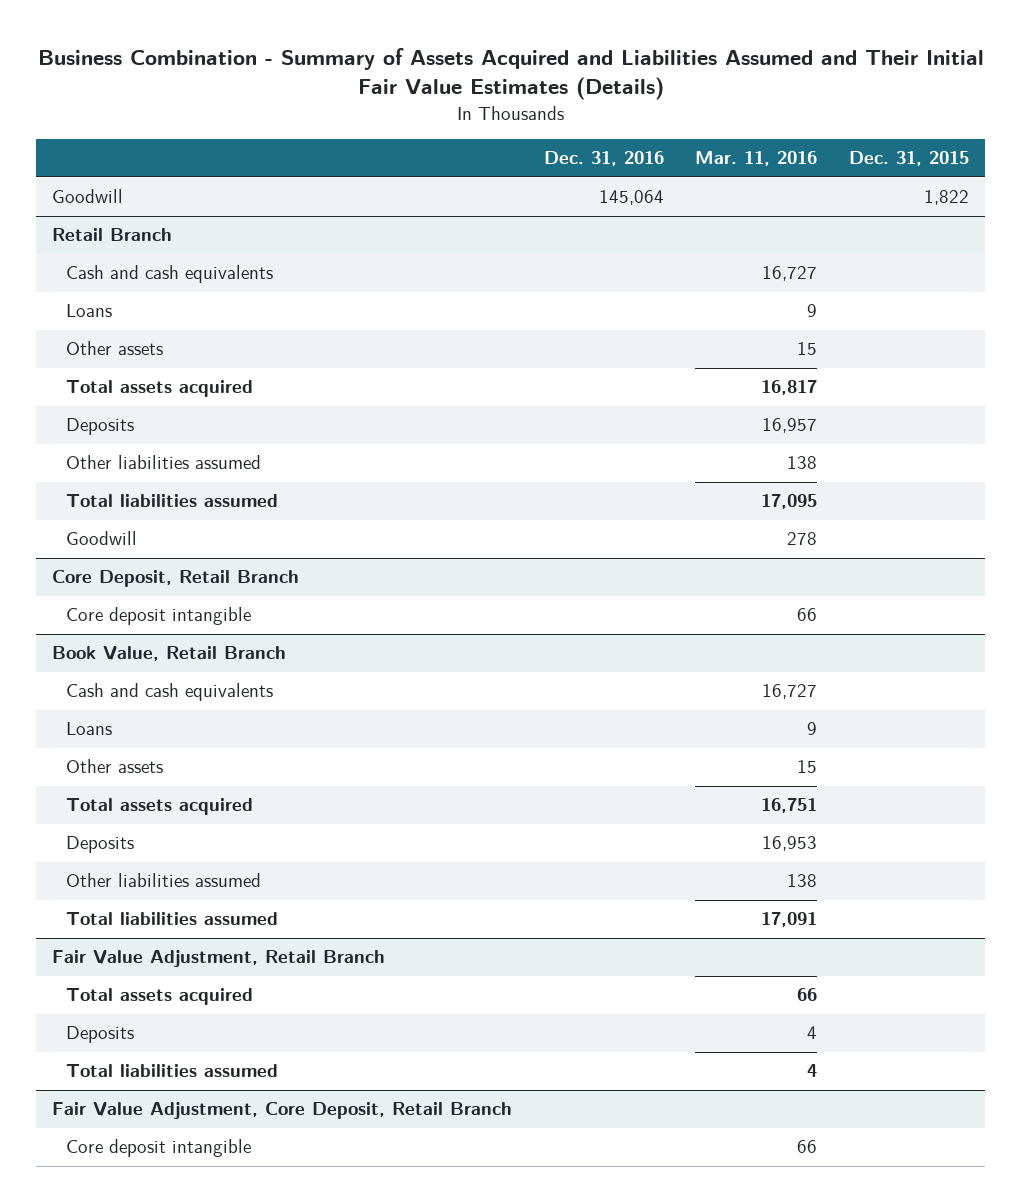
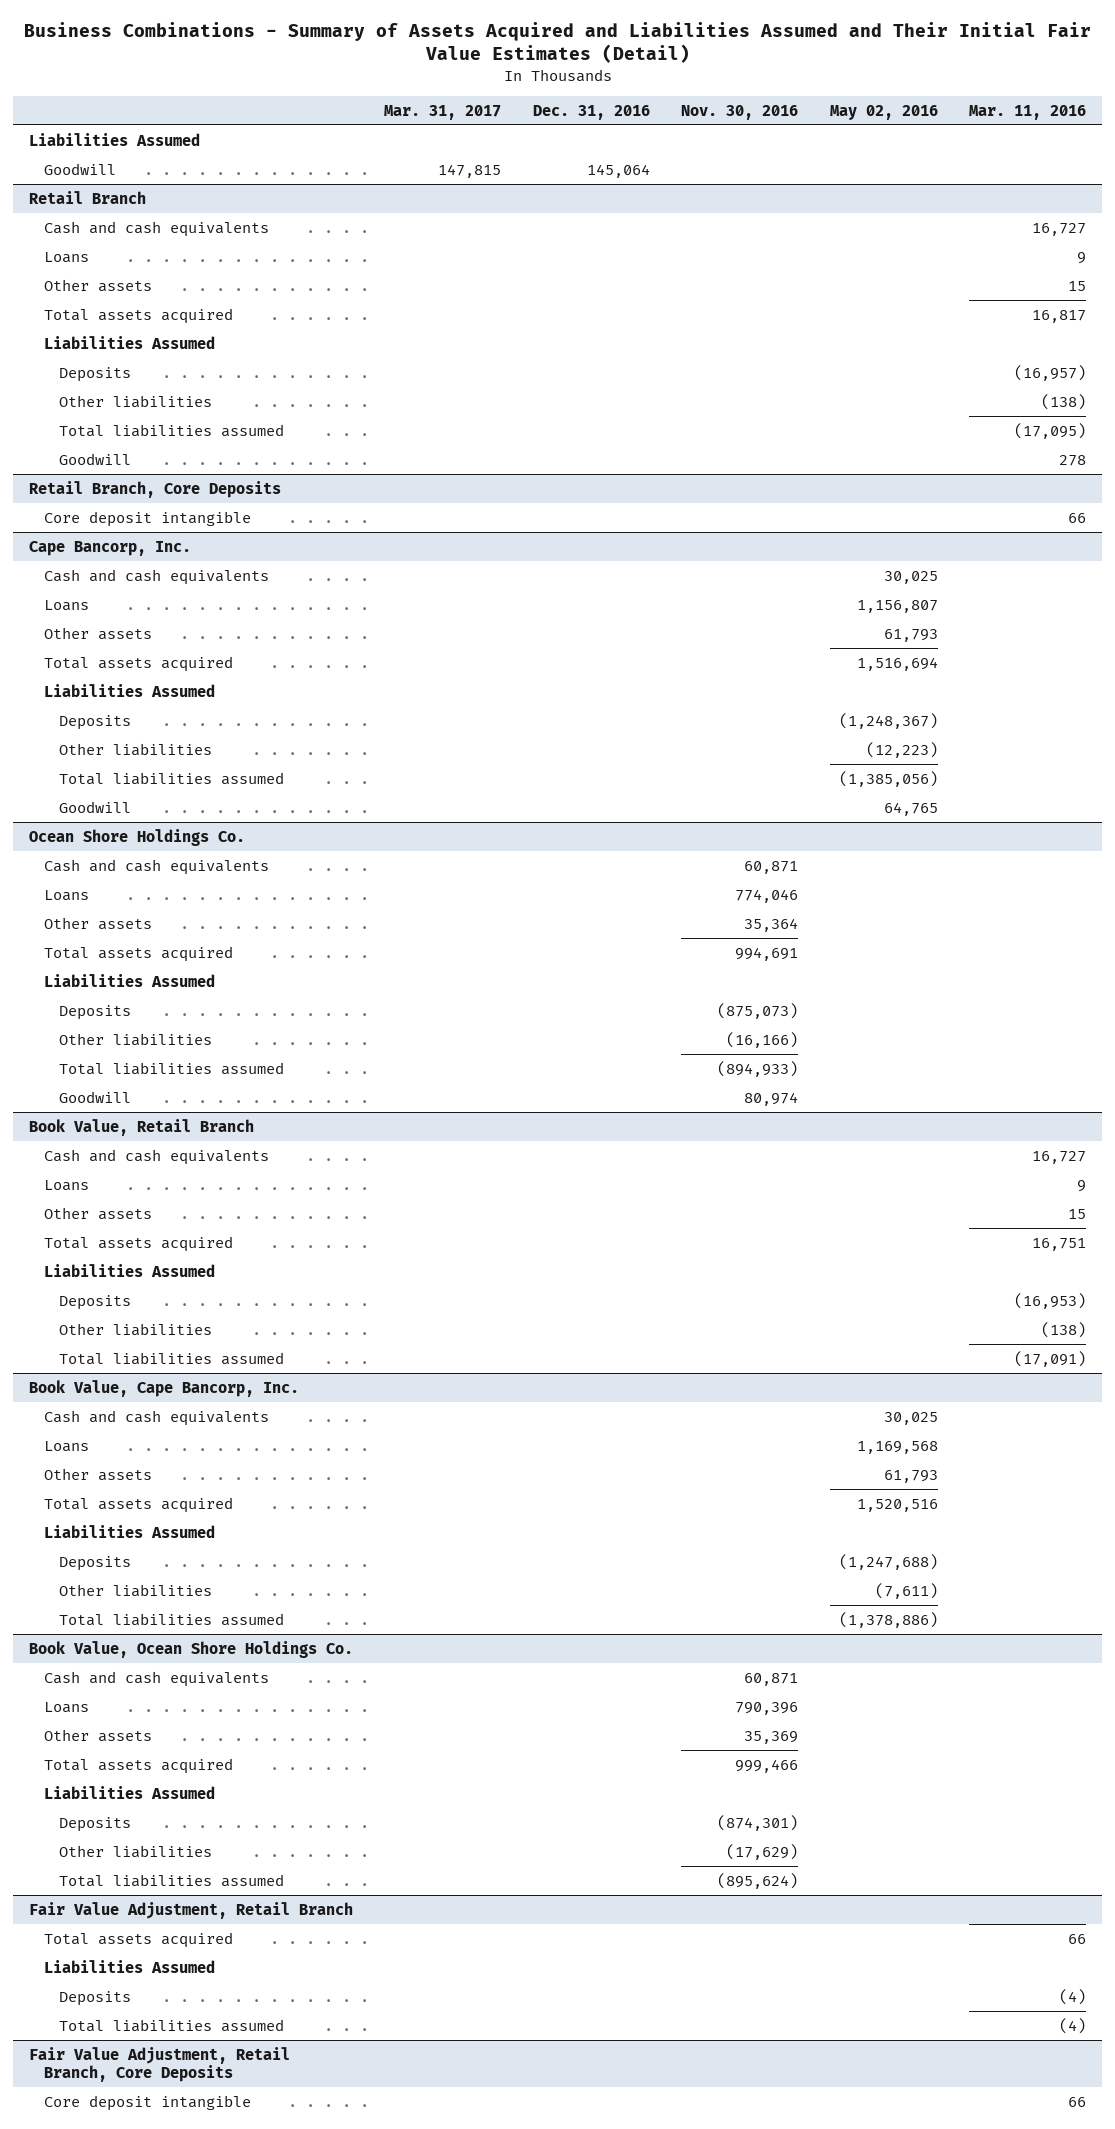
[37,48,984,101] Business Combination - Summary of Assets Acquired and Liabilities Assumed and Their Initial Fair Value Estimates (Details) -> [23,21,1091,64] Business Combinations - Summary of Assets Acquired and Liabilities Assumed and Their Initial Fair Value Estimates (Detail)
[849,151,970,167] Dec. 31, 2015 -> none
none -> [384,104,502,120] Mar. 31, 2017
none -> [681,104,799,120] Nov. 30, 2016
none -> [829,104,938,120] May 02, 2016
none -> [28,132,200,146] Liabilities Assumed
none -> [44,335,216,349] Liabilities Assumed
[762,418,818,434] 16,957 -> [1014,364,1087,381] (16,957)
[65,455,261,470] Other liabilities assumed -> [59,394,213,408] Other liabilities
[787,456,818,470] 138 -> [1041,393,1087,410] (138)
[761,494,818,510] 17,095 -> [1014,422,1087,439] (17,095)
[51,570,299,588] Core Deposit, Retail Branch -> [28,480,281,498] Retail Branch, Core Deposits
none -> [28,540,191,556] Cape Bancorp, Inc.
none -> [44,568,270,585] Cash and cash equivalents
none -> [44,599,90,611] Loans
none -> [44,626,153,640] Other assets
none -> [44,655,234,672] Total assets acquired
none -> [44,683,216,697] Liabilities Assumed
none -> [59,714,132,730] Deposits
none -> [59,742,213,756] Other liabilities
none -> [59,771,285,785] Total liabilities assumed
none -> [59,800,132,813] Goodwill
none -> [28,828,245,846] Ocean Shore Holdings Co.
none -> [44,858,270,875] Cash and cash equivalents
none -> [44,889,90,901] Loans
none -> [44,916,153,930] Other assets
none -> [44,945,234,962] Total assets acquired
none -> [44,973,216,987] Liabilities Assumed
none -> [59,1004,132,1020] Deposits
none -> [59,1032,213,1046] Other liabilities
none -> [59,1061,285,1075] Total liabilities assumed
none -> [59,1090,132,1103] Goodwill
none -> [44,1263,216,1277] Liabilities Assumed
[762,836,818,852] 16,953 -> [1014,1292,1087,1309] (16,953)
[65,873,261,888] Other liabilities assumed -> [59,1322,213,1336] Other liabilities
[787,874,818,888] 138 -> [1041,1321,1087,1338] (138)
[761,912,818,928] 17,091 -> [1014,1350,1087,1367] (17,091)
none -> [28,1379,299,1397] Book Value, Cape Bancorp, Inc.
none -> [44,1409,270,1426] Cash and cash equivalents
none -> [44,1440,90,1452] Loans
none -> [44,1467,153,1481] Other assets
none -> [44,1496,234,1513] Total assets acquired
none -> [44,1524,216,1538] Liabilities Assumed
none -> [59,1555,132,1571] Deposits
none -> [59,1583,213,1597] Other liabilities
none -> [59,1612,285,1626] Total liabilities assumed
none -> [28,1640,353,1658] Book Value, Ocean Shore Holdings Co.
none -> [44,1670,270,1687] Cash and cash equivalents
none -> [44,1701,90,1713] Loans
none -> [44,1728,153,1742] Other assets
none -> [44,1757,234,1774] Total assets acquired
none -> [44,1785,216,1799] Liabilities Assumed
none -> [59,1816,132,1832] Deposits
none -> [59,1844,213,1858] Other liabilities
none -> [59,1873,285,1887] Total liabilities assumed
none -> [44,1959,216,1973] Liabilities Assumed
[807,1026,818,1040] 4 -> [1059,1988,1087,2005] (4)
[807,1064,818,1078] 4 -> [1059,2017,1087,2034] (4)
[51,1102,512,1120] Fair Value Adjustment, Core Deposit, Retail Branch -> [28,2046,290,2083] Fair Value Adjustment, Retail Branch, Core Deposits

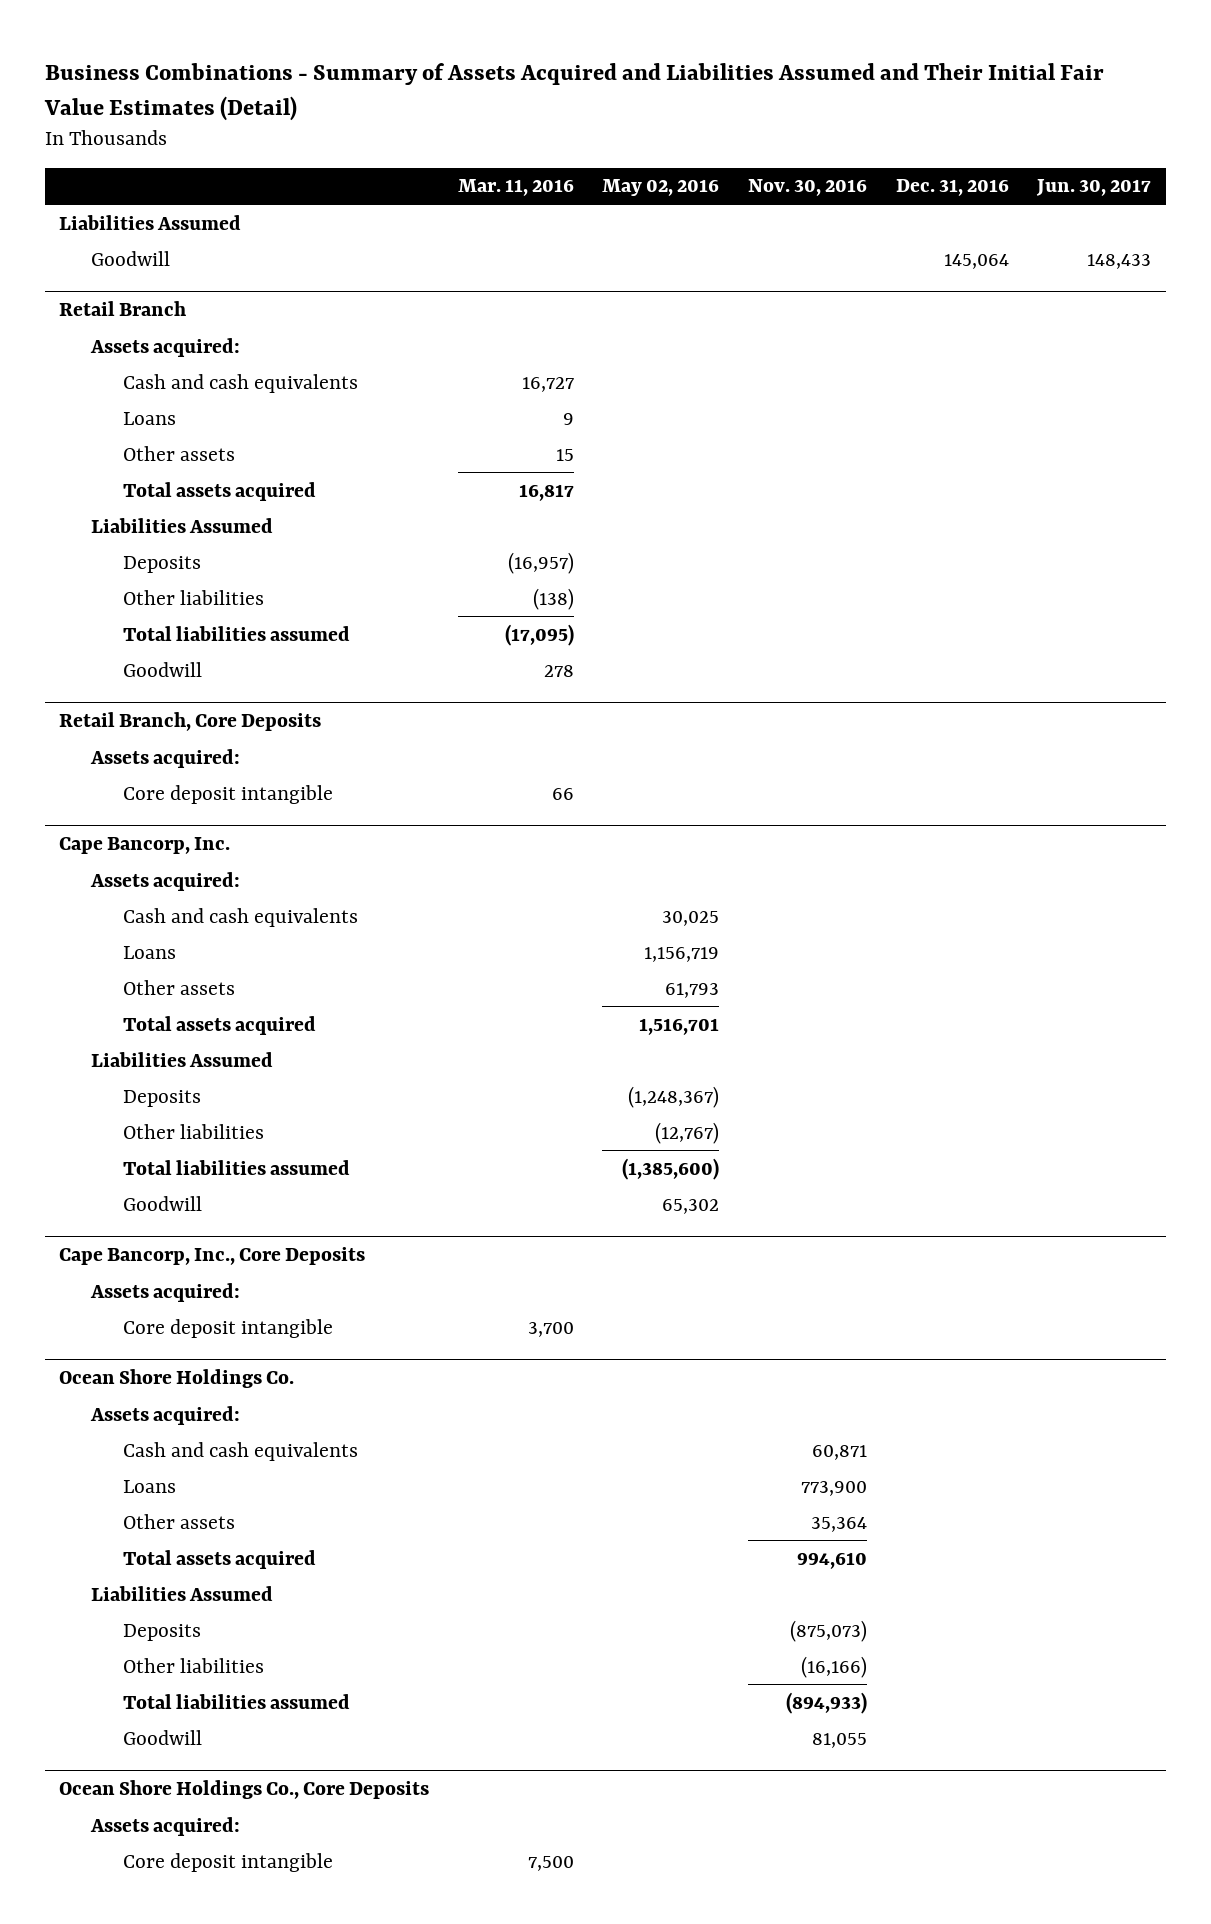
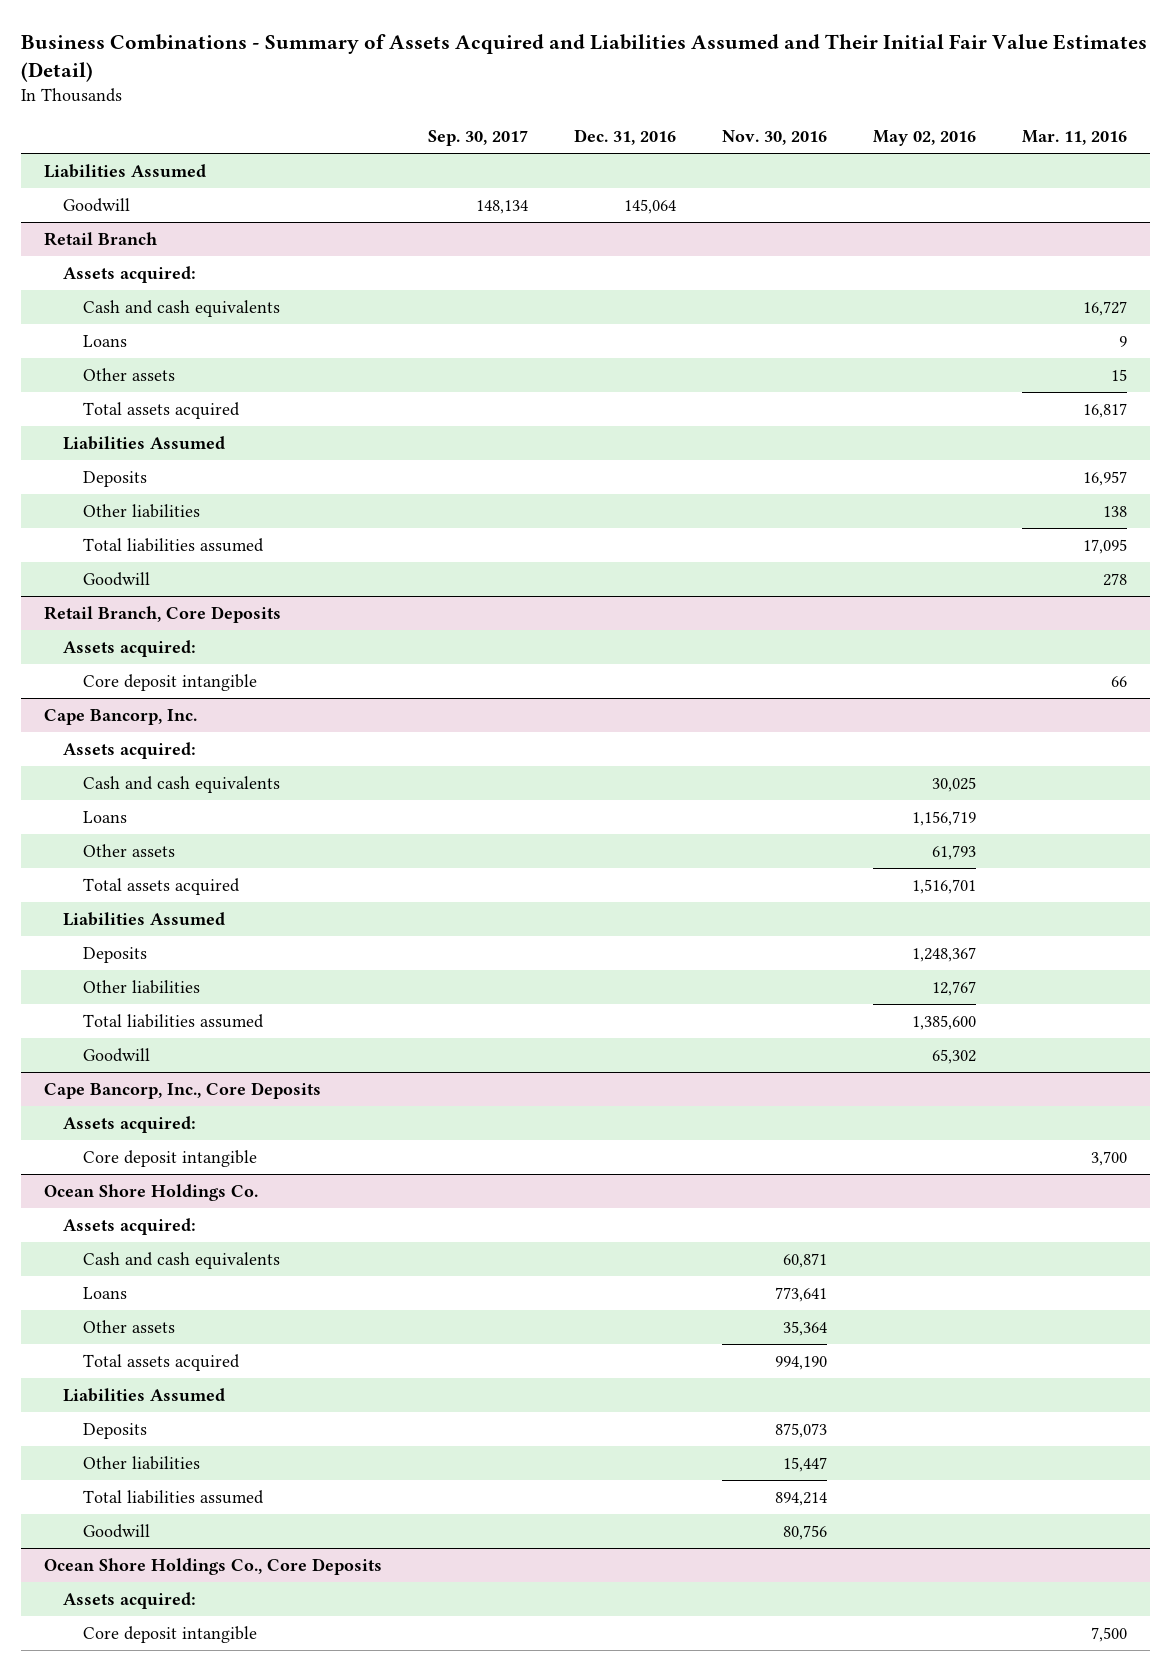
[1036,179,1152,197] Jun. 30, 2017 -> none
none -> [427,130,528,147] Sep. 30, 2017
[507,551,574,574] (16,957) -> [1082,470,1127,486] 16,957
[532,587,574,610] (138) -> [1102,505,1127,517] 138
[504,623,574,646] (17,095) -> [1082,538,1127,554] 17,095
[628,1085,720,1108] (1,248,367) -> [911,946,976,962] 1,248,367
[655,1121,720,1144] (12,767) -> [931,980,976,996] 12,767
[622,1157,720,1180] (1,385,600) -> [911,1014,976,1030] 1,385,600
[801,1480,868,1496] 773,900 -> [774,1286,827,1302] 773,641
[797,1551,868,1569] 994,610 -> [774,1355,827,1370] 994,190
[790,1619,868,1642] (875,073) -> [774,1422,827,1438] 875,073
[801,1655,868,1678] (16,166) -> [782,1456,827,1472] 15,447
[786,1691,868,1714] (894,933) -> [774,1491,827,1506] 894,214
[812,1732,868,1748] 81,055 -> [782,1524,827,1540] 80,756

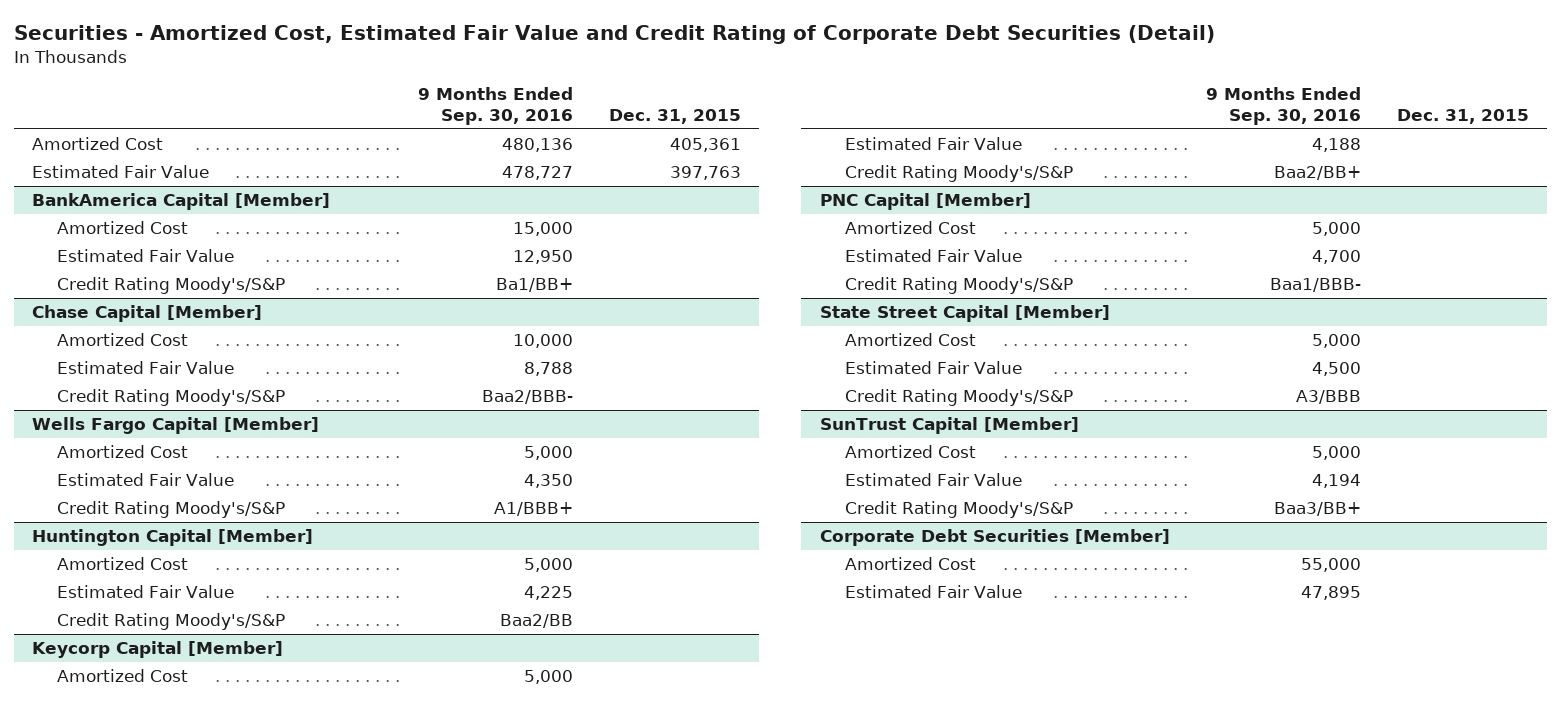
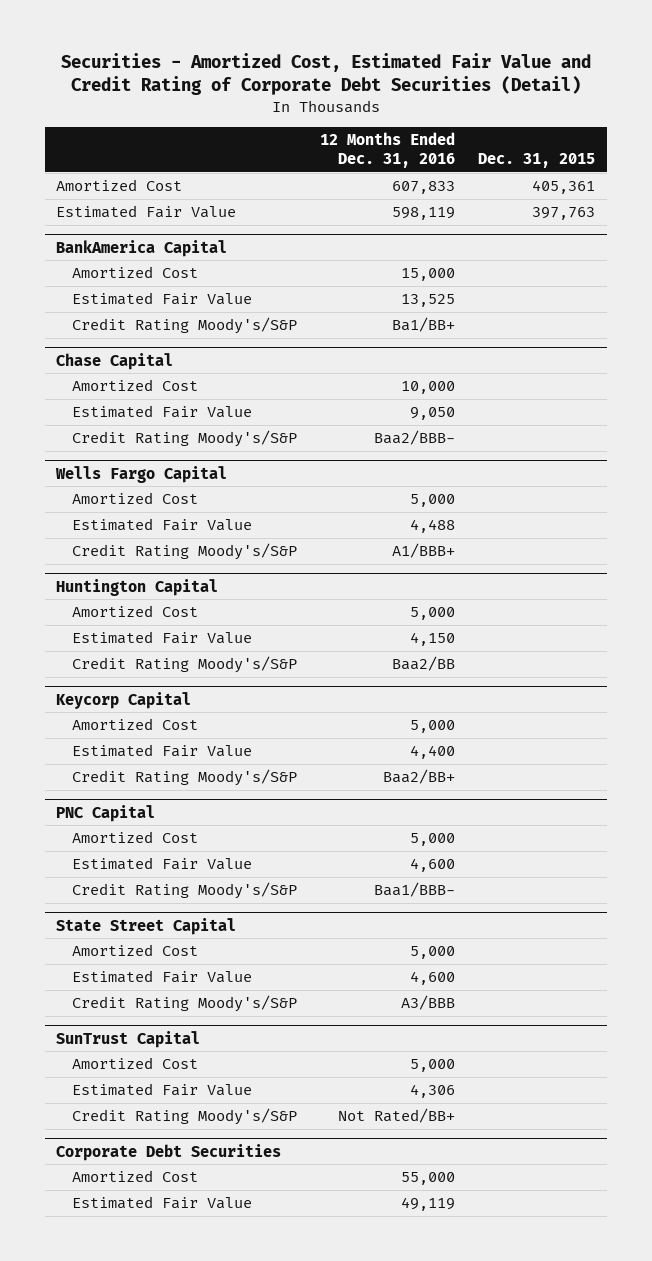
[417,86,573,125] 9 Months Ended Sep. 30, 2016 -> none
none -> [319,131,455,169] 12 Months Ended Dec. 31, 2016
[31,193,330,211] BankAmerica Capital [Member] -> [56,239,228,257] BankAmerica Capital
[31,305,262,323] Chase Capital [Member] -> [56,352,174,370] Chase Capital
[31,417,319,435] Wells Fargo Capital [Member] -> [55,465,228,483] Wells Fargo Capital
[31,529,313,547] Huntington Capital [Member] -> [56,578,219,596] Huntington Capital
[31,641,283,659] Keycorp Capital [Member] -> [56,691,192,709] Keycorp Capital
[819,193,1031,211] PNC Capital [Member] -> [56,804,156,822] PNC Capital
[819,305,1110,323] State Street Capital [Member] -> [56,917,237,935] State Street Capital
[819,417,1079,435] SunTrust Capital [Member] -> [56,1030,201,1048] SunTrust Capital
[819,529,1170,547] Corporate Debt Securities [Member] -> [56,1143,282,1161] Corporate Debt Securities

